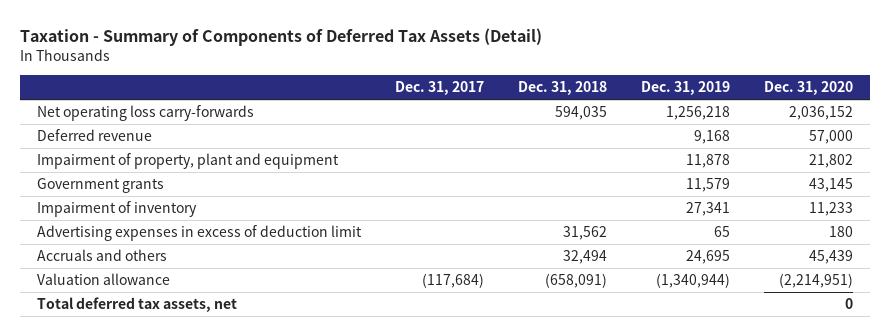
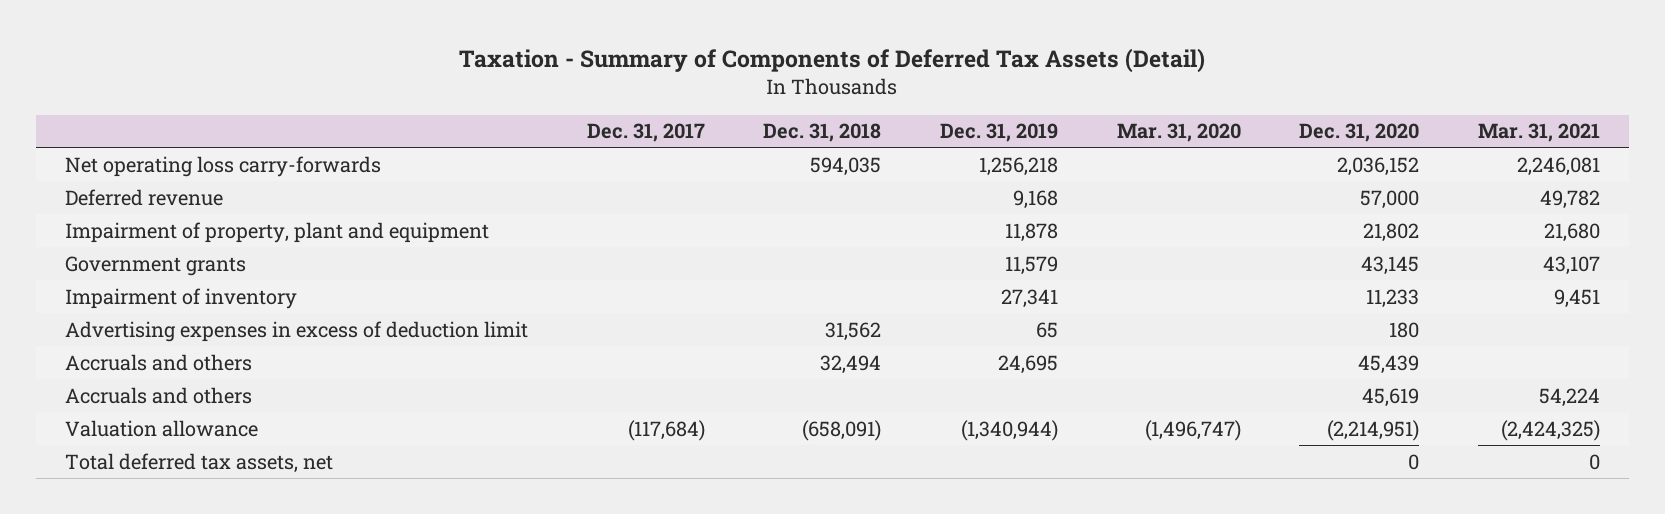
none -> [1116,123,1241,143] Mar. 31, 2020
none -> [1477,123,1600,143] Mar. 31, 2021
none -> [65,386,253,404] Accruals and others

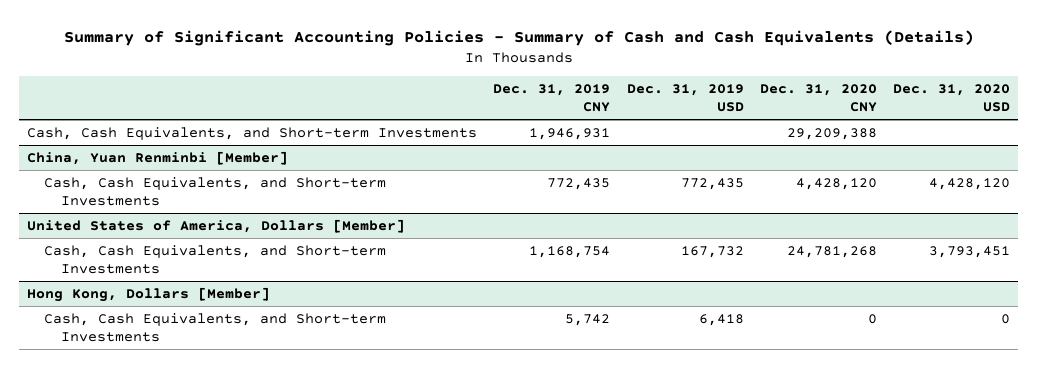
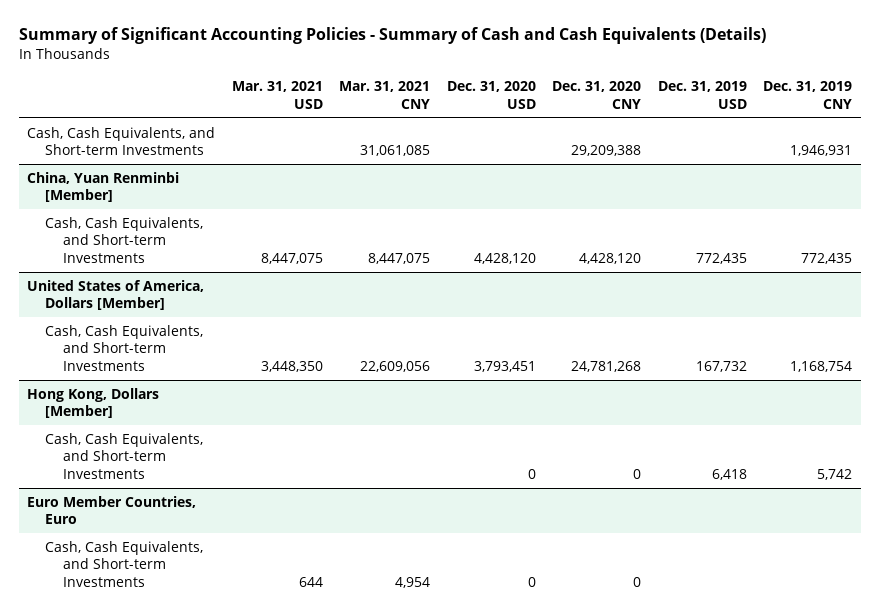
none -> [231,81,323,109] Mar. 31, 2021 USD
none -> [339,81,431,109] Mar. 31, 2021 CNY
none -> [27,495,197,525] Euro Member Countries, Euro
none -> [44,540,203,587] Cash, Cash Equivalents, and Short-term Investments

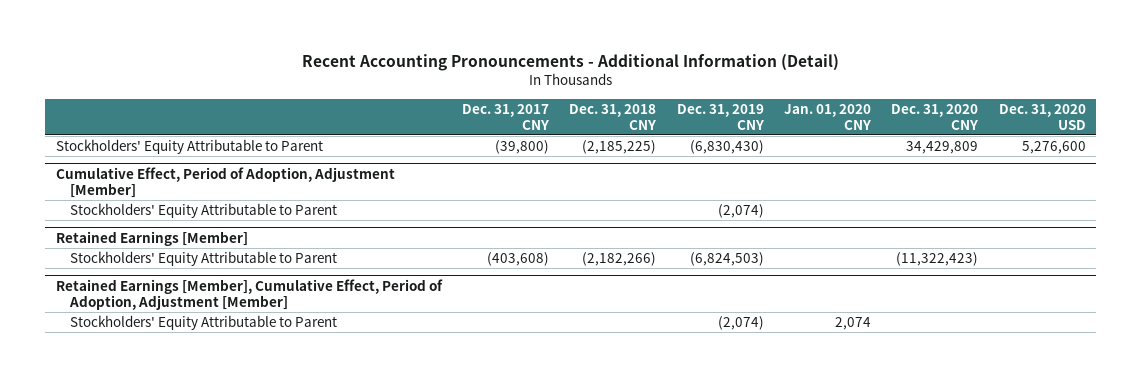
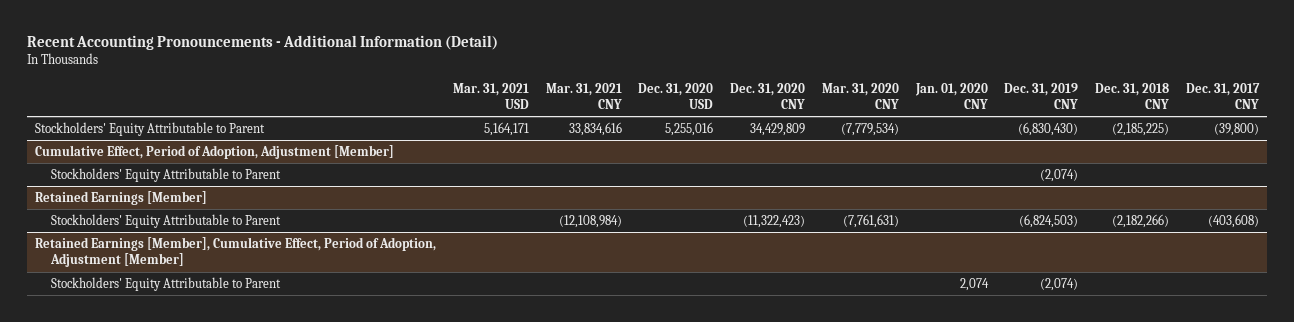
none -> [452,82,529,109] Mar. 31, 2021 USD
none -> [545,82,622,109] Mar. 31, 2021 CNY
none -> [821,82,899,109] Mar. 31, 2020 CNY
[1021,141,1086,155] 5,276,600 -> [665,121,714,136] 5,255,016

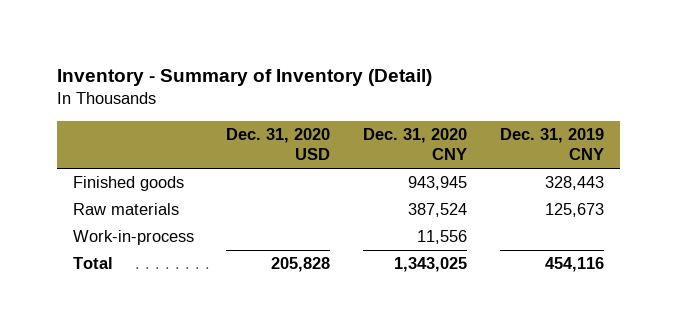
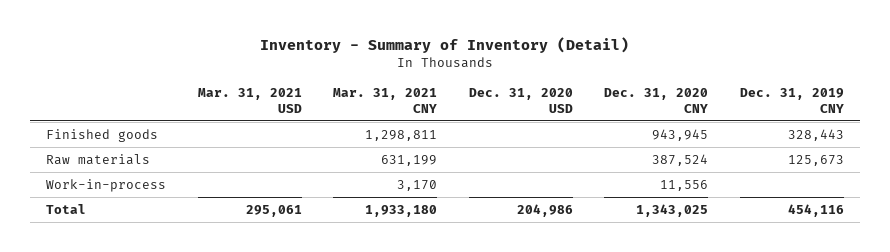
none -> [197,87,302,113] Mar. 31, 2021 USD
none -> [333,87,438,113] Mar. 31, 2021 CNY
[271,257,331,273] 205,828 -> [516,203,573,217] 204,986

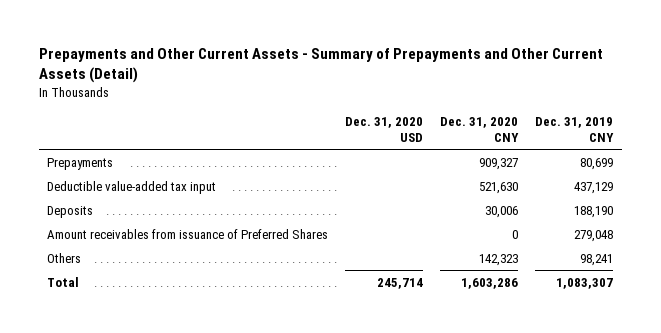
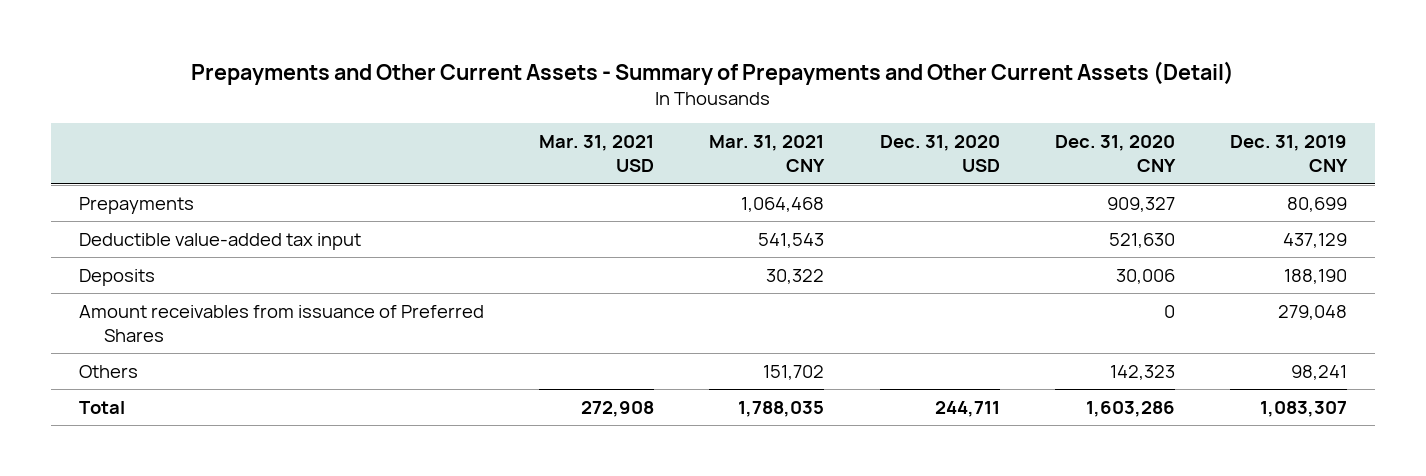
none -> [539,135,655,173] Mar. 31, 2021 USD
none -> [709,135,826,173] Mar. 31, 2021 CNY
[377,277,424,289] 245,714 -> [934,400,1000,417] 244,711

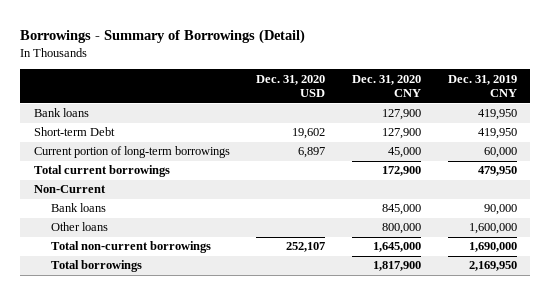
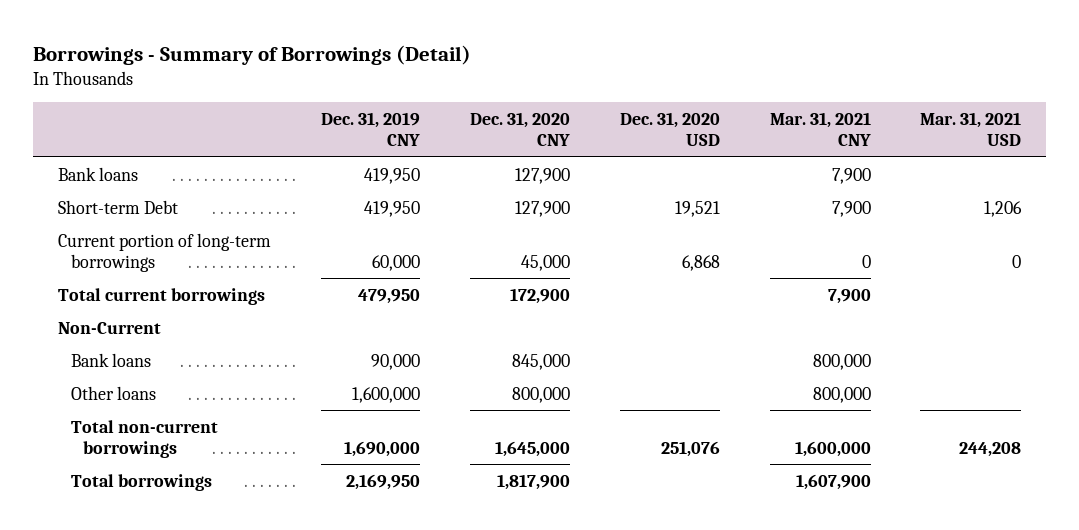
none -> [769,112,871,147] Mar. 31, 2021 CNY
none -> [920,112,1022,147] Mar. 31, 2021 USD
[292,128,326,140] 19,602 -> [674,200,720,217] 19,521
[298,147,326,159] 6,897 -> [681,254,720,271] 6,868
[286,242,326,253] 252,107 -> [660,440,720,457] 251,076

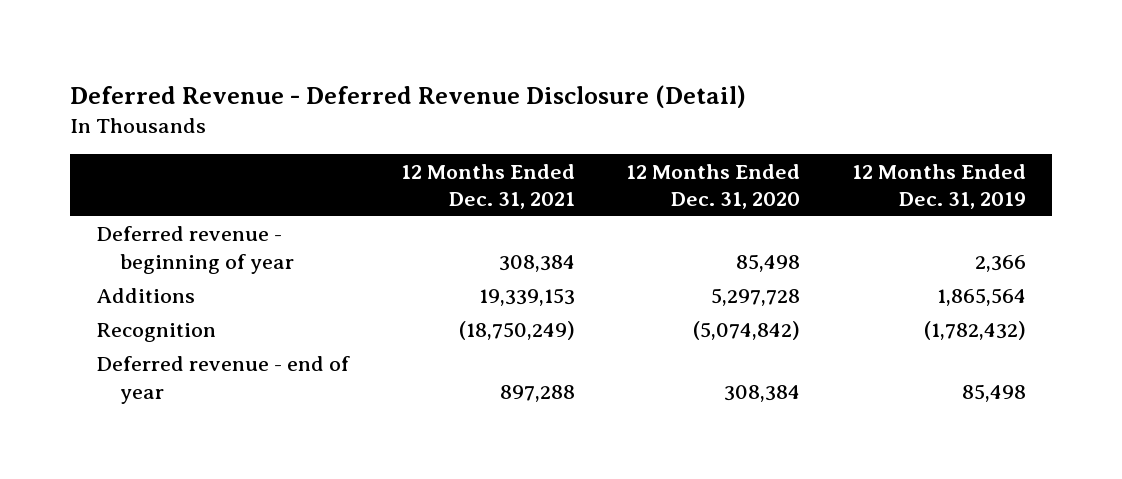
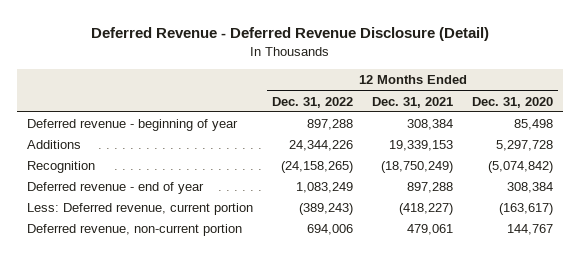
[851,163,1026,210] 12 Months Ended Dec. 31, 2019 -> none
none -> [271,96,353,108] Dec. 31, 2022
none -> [26,203,253,216] Less: Deferred revenue, current portion
none -> [26,224,242,237] Deferred revenue, non-current portion

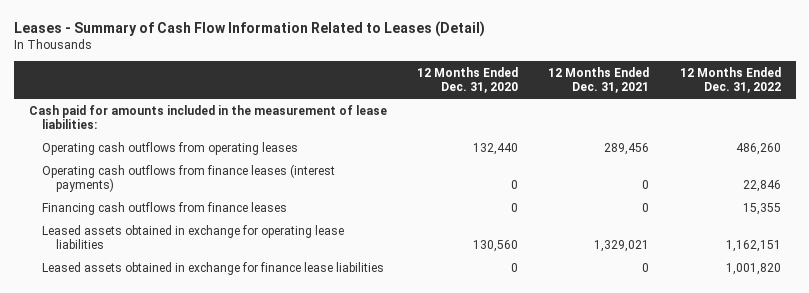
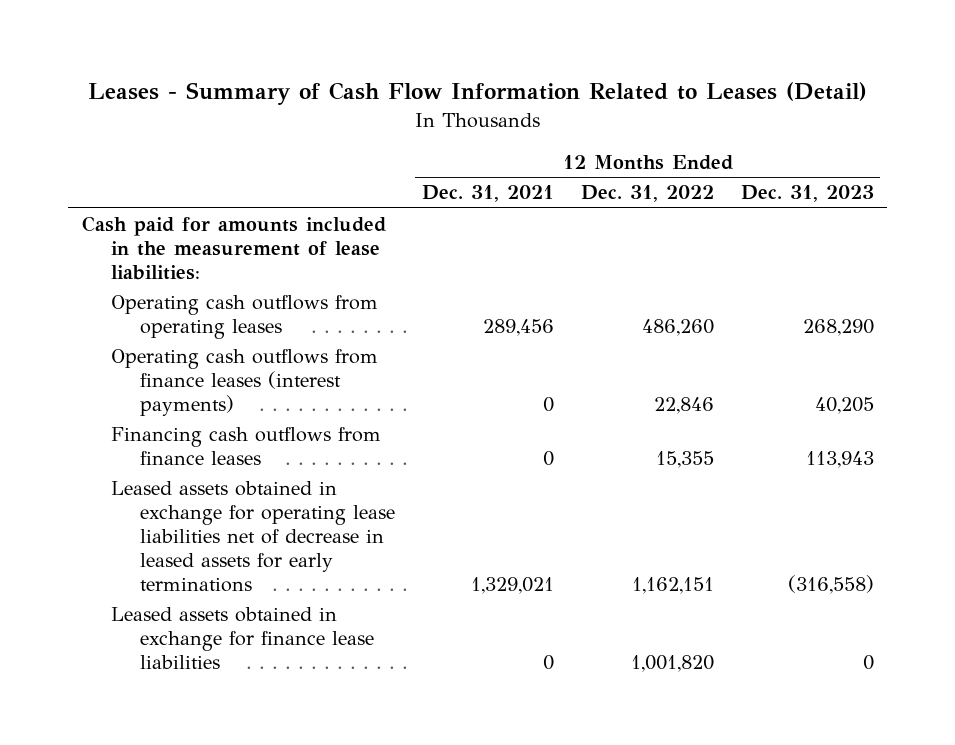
[417,66,519,94] 12 Months Ended Dec. 31, 2020 -> none
none -> [740,185,874,203] Dec. 31, 2023
[42,224,345,250] Leased assets obtained in exchange for operating lease liabilities -> [110,481,395,592] Leased assets obtained in exchange for operating lease liabilities net of decrease in leased assets for early terminations

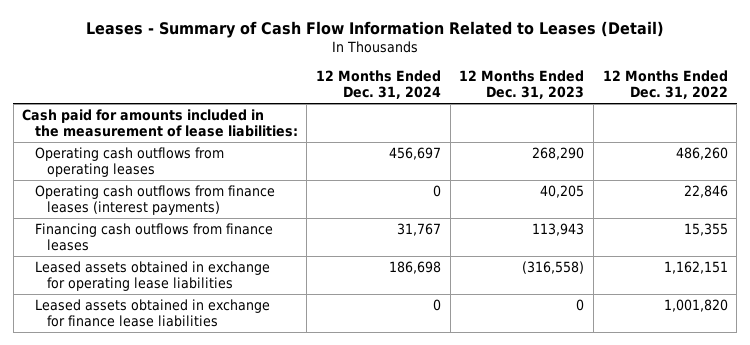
[421,185,554,203] Dec. 31, 2021 -> none
none -> [316,70,442,100] 12 Months Ended Dec. 31, 2024
[110,481,395,592] Leased assets obtained in exchange for operating lease liabilities net of decrease in leased assets for early terminations -> [34,260,270,291] Leased assets obtained in exchange for operating lease liabilities

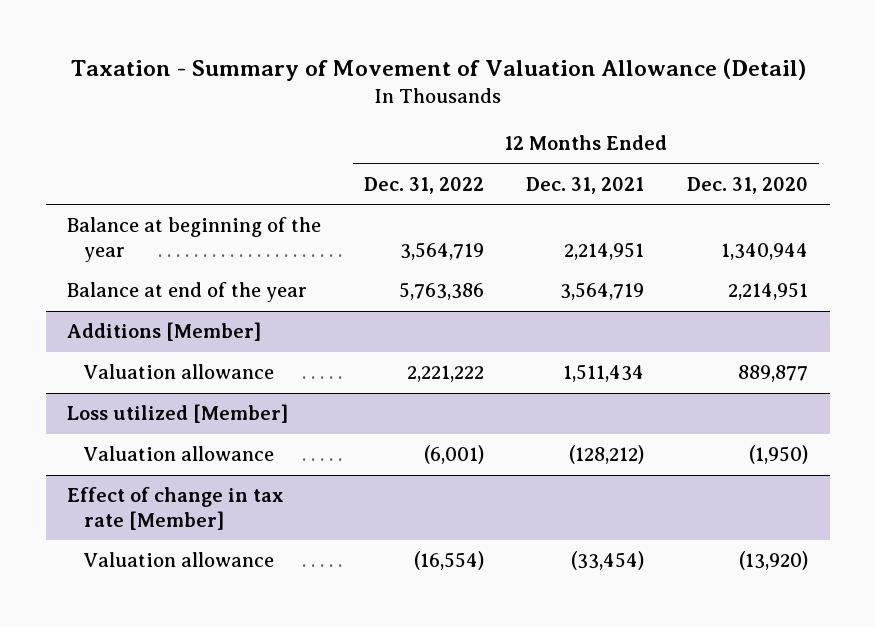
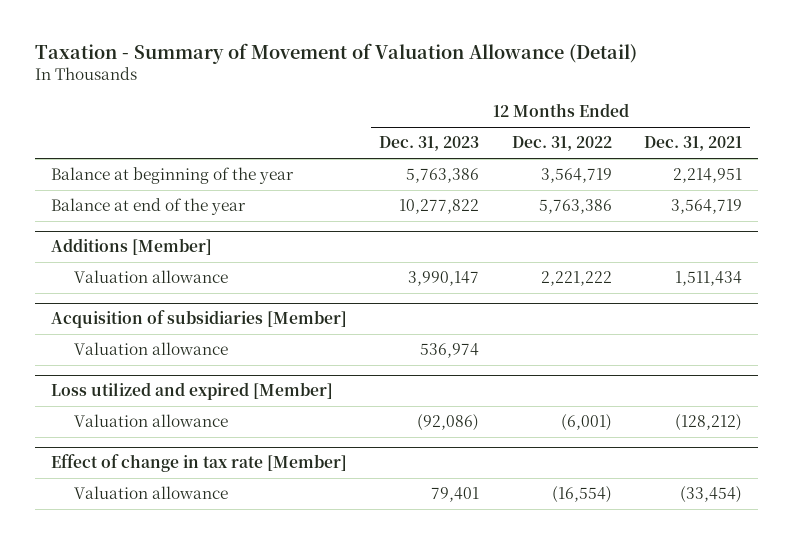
[687,176,809,194] Dec. 31, 2020 -> none
none -> [379,136,480,152] Dec. 31, 2023
none -> [50,310,347,329] Acquisition of subsidiaries [Member]
none -> [74,342,229,356] Valuation allowance
[66,404,288,424] Loss utilized [Member] -> [50,382,333,401] Loss utilized and expired [Member]

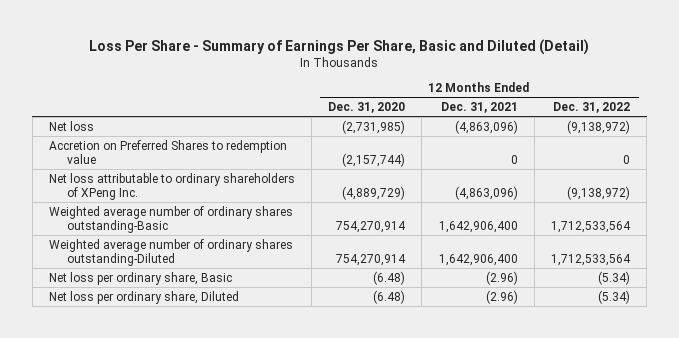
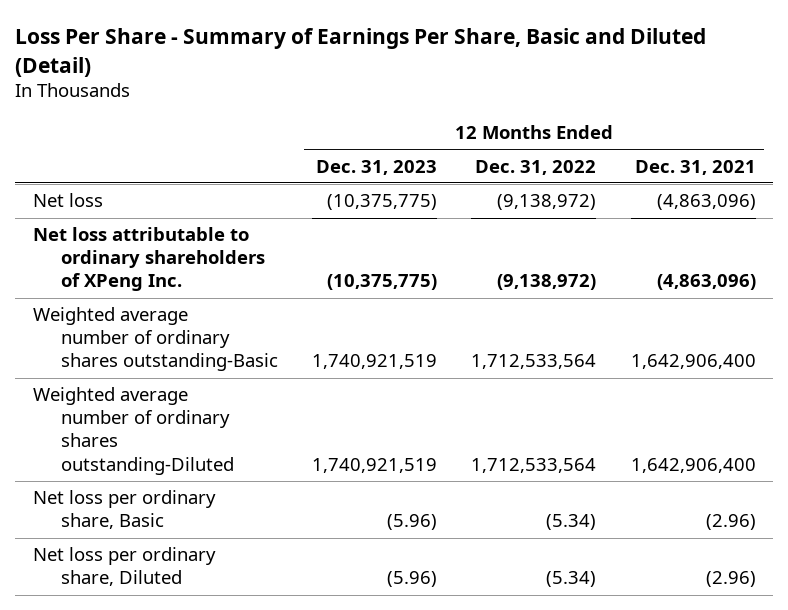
[328,102,406,114] Dec. 31, 2020 -> none
none -> [316,159,438,175] Dec. 31, 2023
[48,139,287,165] Accretion on Preferred Shares to redemption value -> none

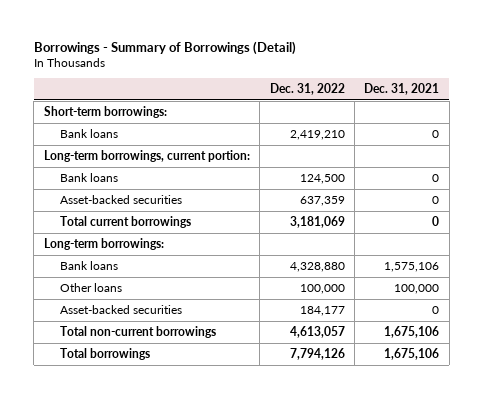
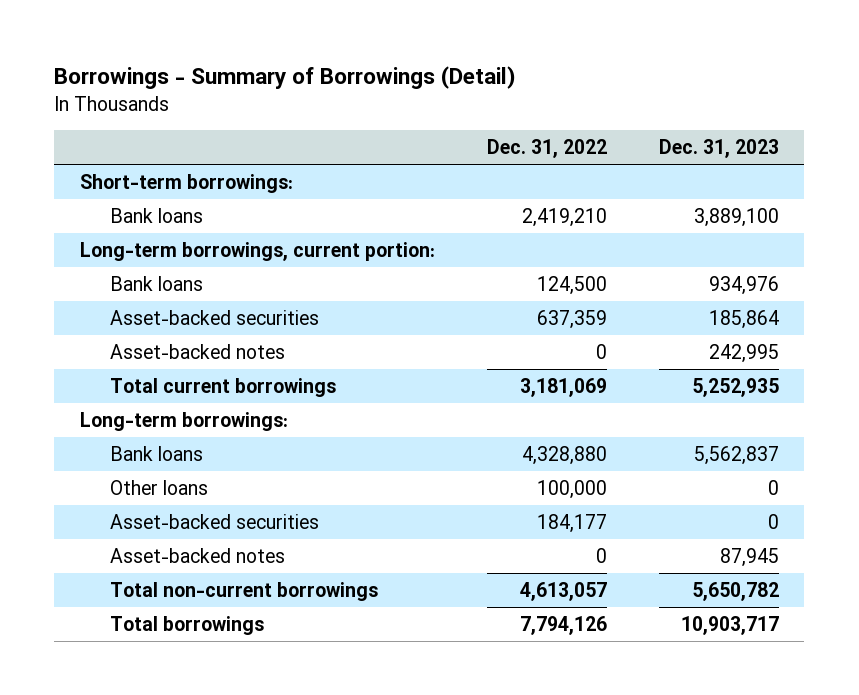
[364,82,440,95] Dec. 31, 2021 -> none
none -> [658,139,779,159] Dec. 31, 2023
none -> [109,343,285,359] Asset-backed notes
none -> [109,547,285,563] Asset-backed notes

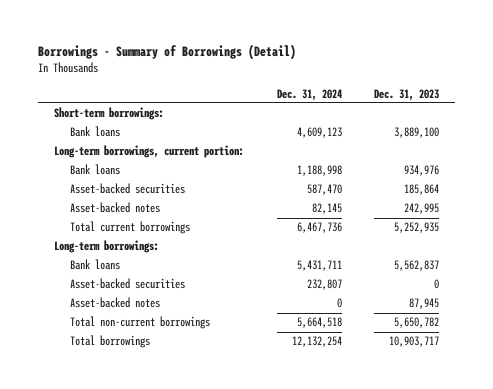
[486,139,607,159] Dec. 31, 2022 -> none
none -> [276,88,342,101] Dec. 31, 2024
[109,479,208,495] Other loans -> none

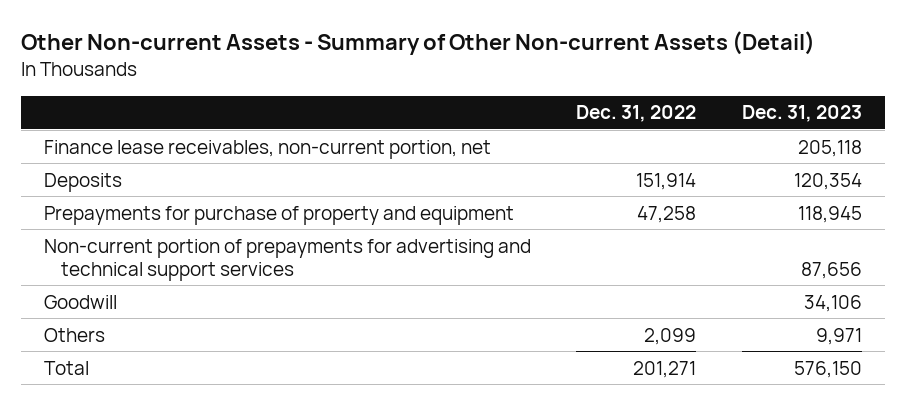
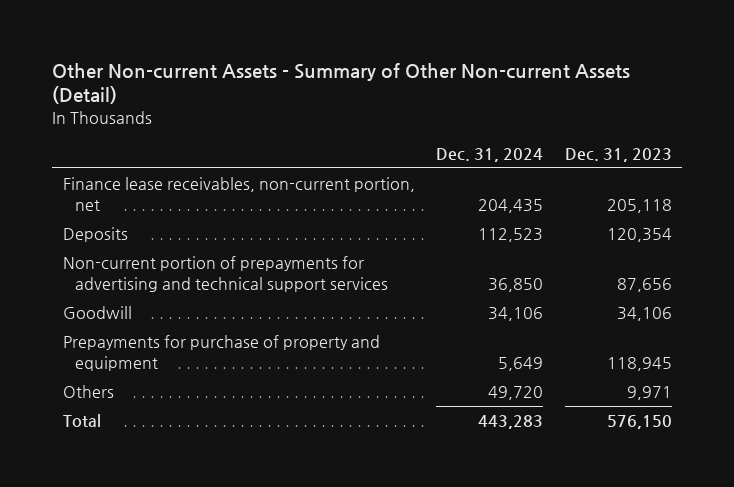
[576,105,697,123] Dec. 31, 2022 -> none
none -> [436,147,544,162] Dec. 31, 2024
[43,205,514,225] Prepayments for purchase of property and equipment -> [62,335,380,371] Prepayments for purchase of property and equipment

